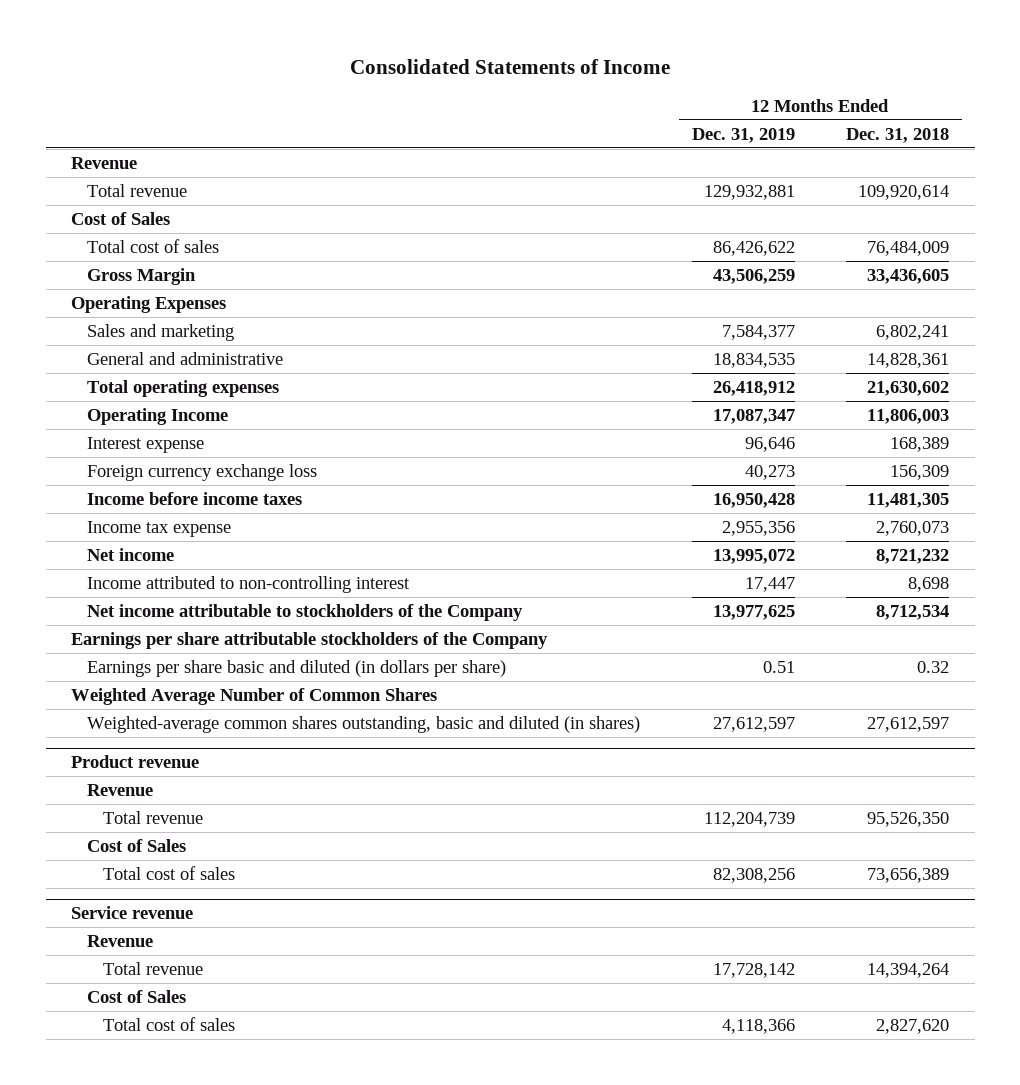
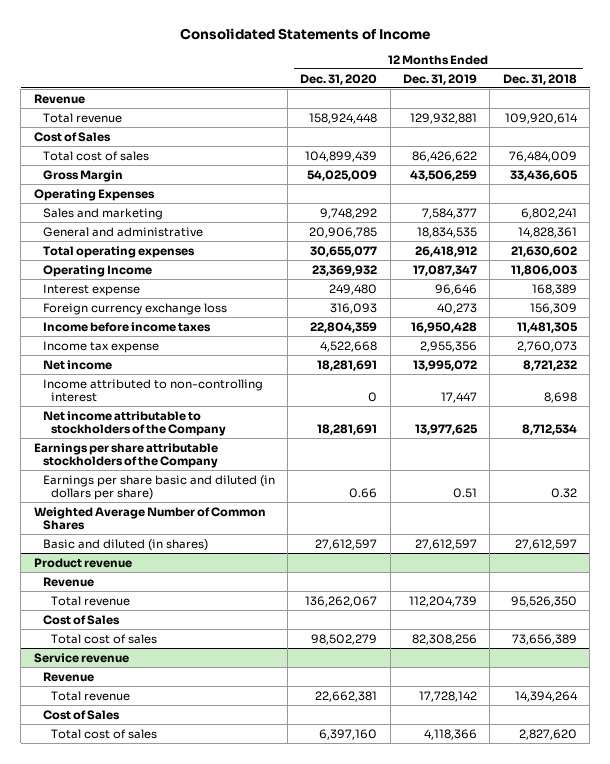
none -> [300,73,378,85] Dec. 31, 2020
[87,715,641,733] Weighted-average common shares outstanding, basic and diluted (in shares) -> [42,538,208,551] Basic and diluted (in shares)

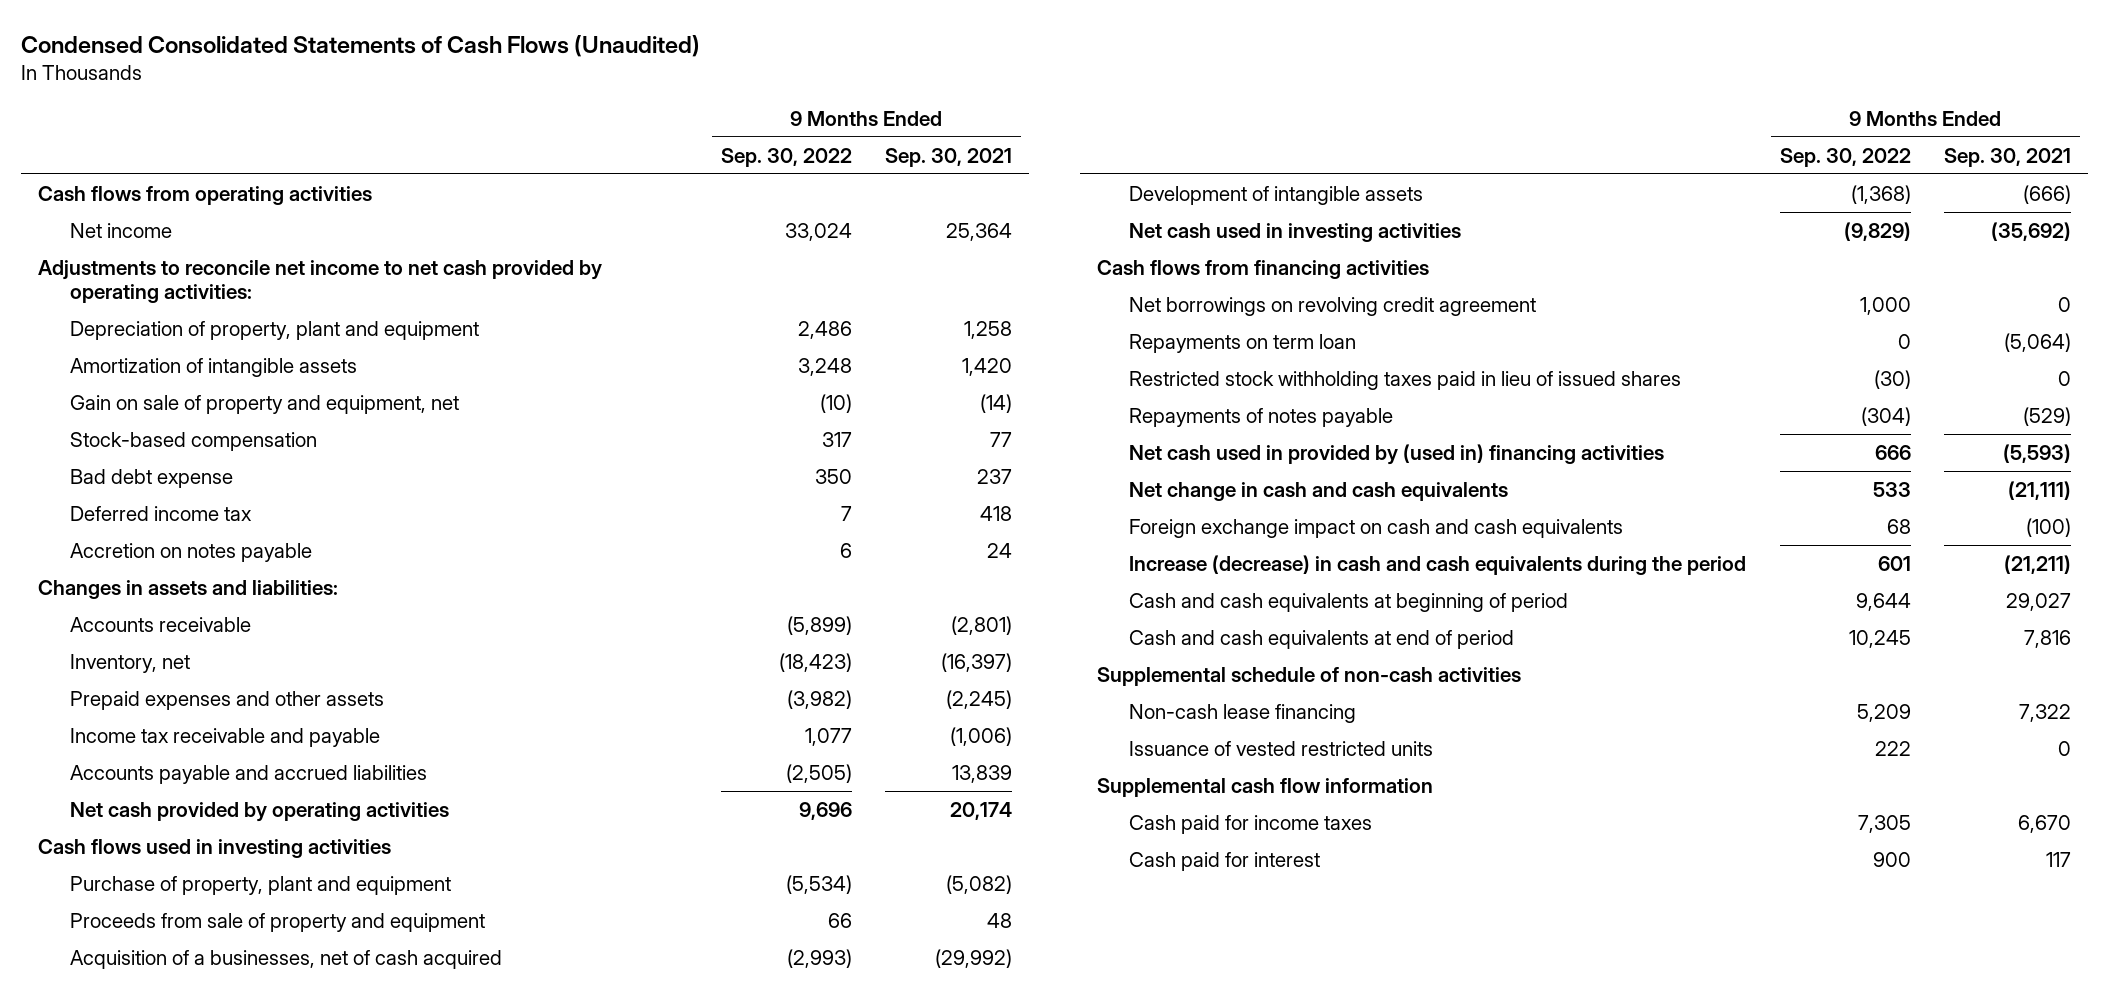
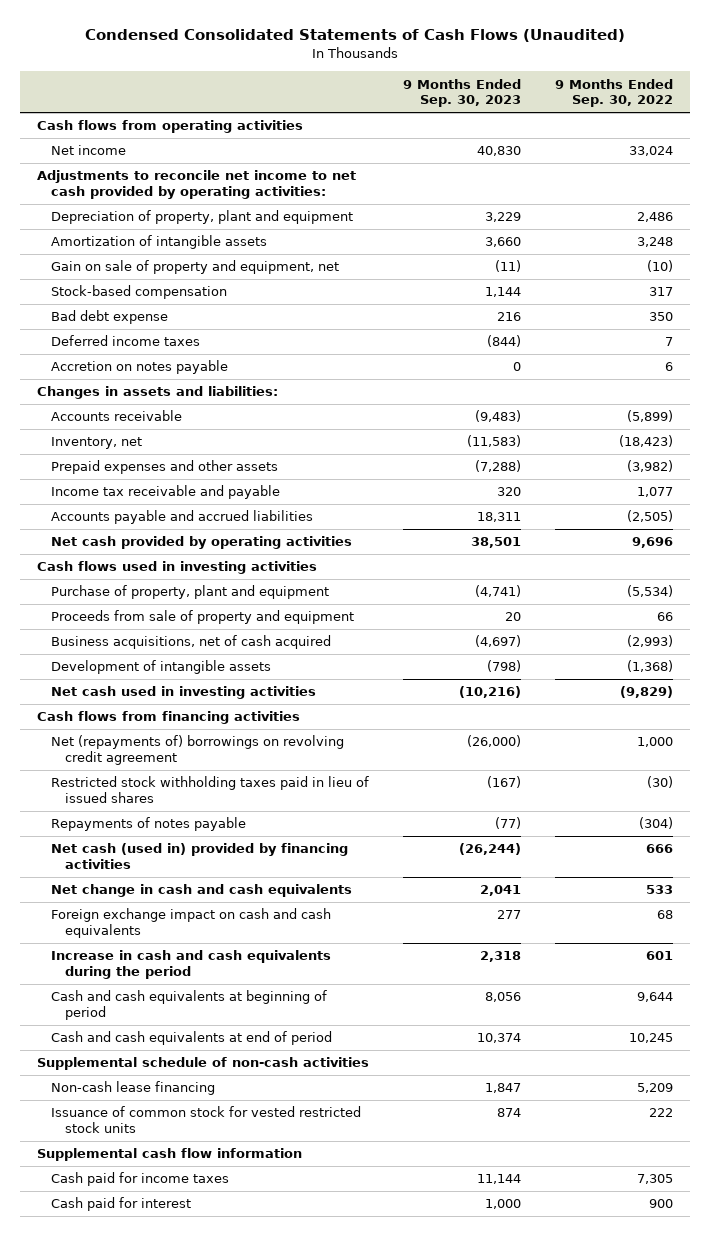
[885,147,1013,167] Sep. 30, 2021 -> none
none -> [403,78,522,108] 9 Months Ended Sep. 30, 2023
[69,505,252,521] Deferred income tax -> [51,335,201,347] Deferred income taxes
[69,949,502,969] Acquisition of a businesses, net of cash acquired -> [51,635,332,650] Business acquisitions, net of cash acquired
[1128,333,1356,353] Repayments on term loan -> none
[1128,296,1536,316] Net borrowings on revolving credit agreement -> [51,735,345,765] Net (repayments of) borrowings on revolving credit agreement
[1128,443,1664,465] Net cash used in provided by (used in) financing activities -> [51,843,349,869] Net cash (used in) provided by financing activities
[1128,554,1746,575] Increase (decrease) in cash and cash equivalents during the period -> [51,950,332,979] Increase in cash and cash equivalents during the period
[1128,740,1433,756] Issuance of vested restricted units -> [51,1106,362,1133] Issuance of common stock for vested restricted stock units

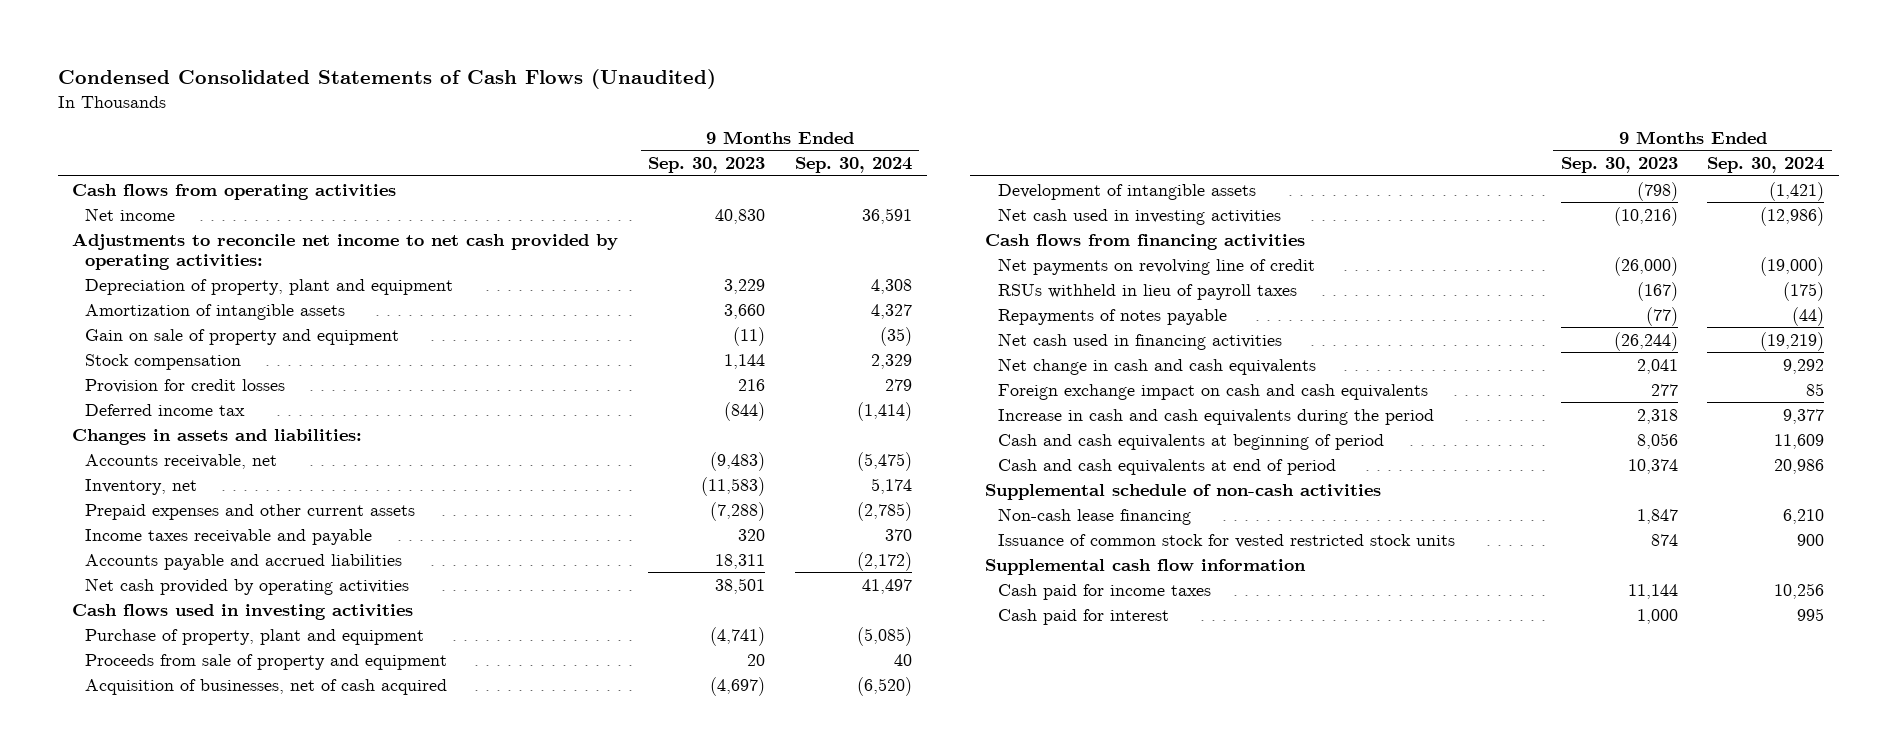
[555,78,674,108] 9 Months Ended Sep. 30, 2022 -> none
none -> [794,157,912,174] Sep. 30, 2024
[51,360,229,375] Accretion on notes payable -> none
[51,260,340,275] Gain on sale of property and equipment, net -> [85,328,400,345] Gain on sale of property and equipment
[51,285,228,300] Stock-based compensation -> [85,353,242,370] Stock compensation
[51,310,169,325] Bad debt expense -> [85,378,286,393] Provision for credit losses
[51,335,201,347] Deferred income taxes -> [85,403,246,416] Deferred income tax
[51,410,183,422] Accounts receivable -> [85,453,278,469] Accounts receivable, net
[51,460,279,475] Prepaid expenses and other assets -> [85,503,416,520] Prepaid expenses and other current assets
[51,485,281,500] Income tax receivable and payable -> [85,528,373,545] Income taxes receivable and payable
[51,635,332,650] Business acquisitions, net of cash acquired -> [85,678,448,695] Acquisition of businesses, net of cash acquired
[51,735,345,765] Net (repayments of) borrowings on revolving credit agreement -> [998,257,1316,275] Net payments on revolving line of credit
[51,776,370,803] Restricted stock withholding taxes paid in lieu of issued shares -> [998,283,1298,300] RSUs withheld in lieu of payroll taxes
[51,843,349,869] Net cash (used in) provided by financing activities -> [998,332,1283,350] Net cash used in financing activities

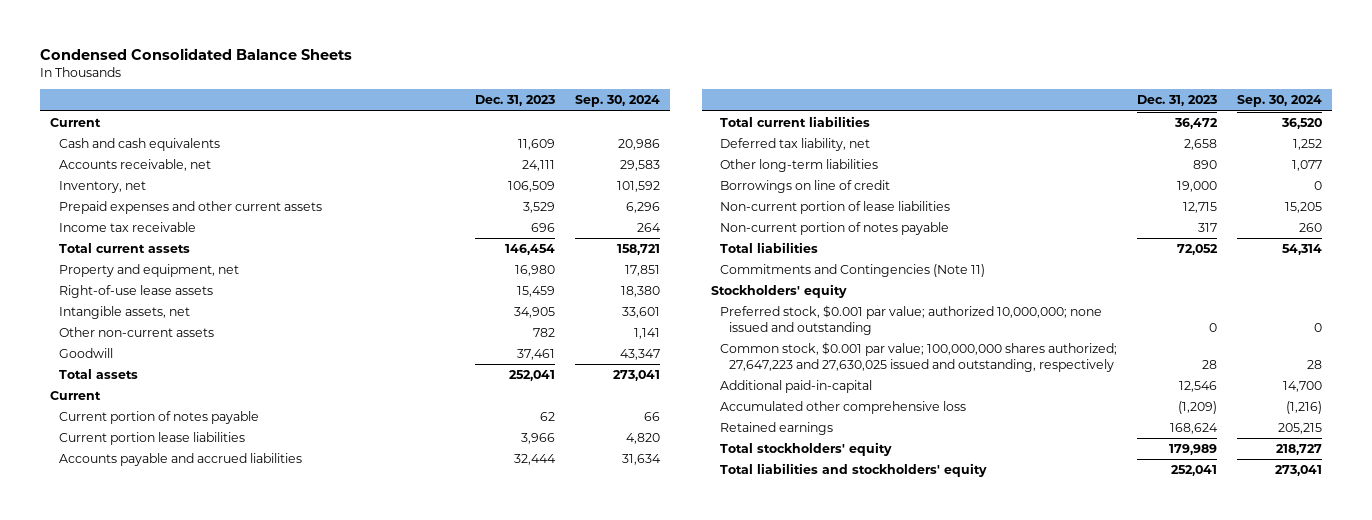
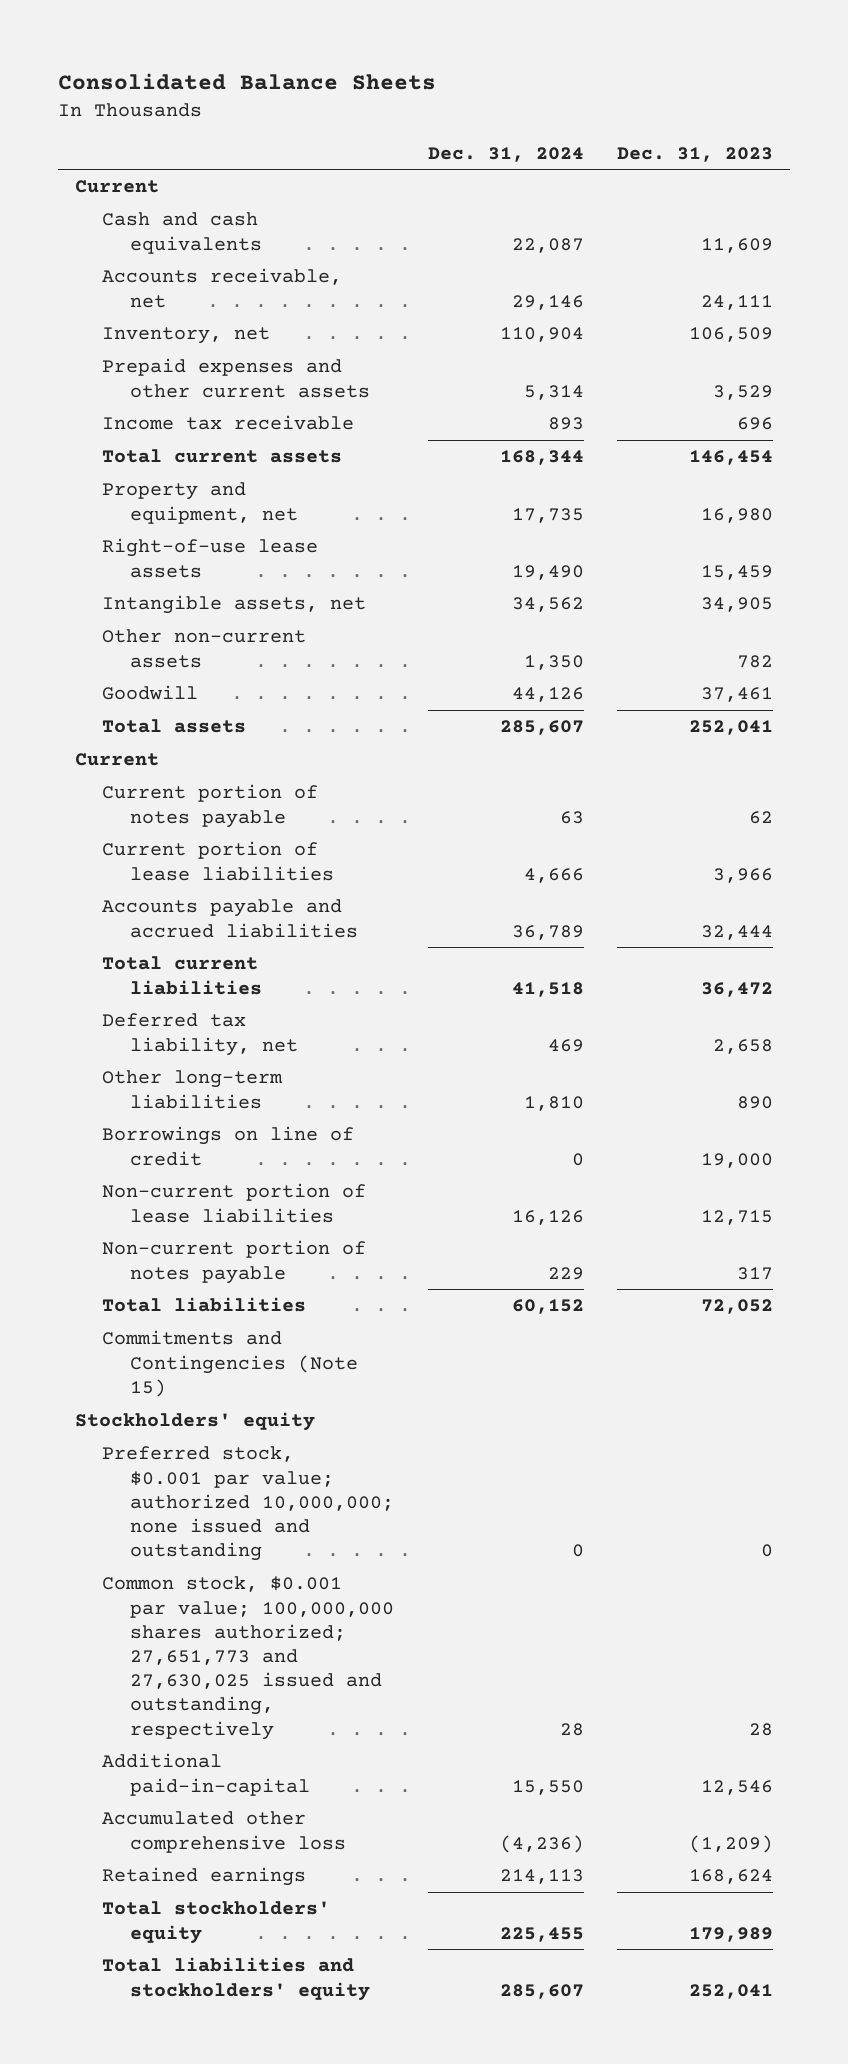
[39,47,352,60] Condensed Consolidated Balance Sheets -> [57,73,436,91] Consolidated Balance Sheets
[575,95,661,108] Sep. 30, 2024 -> none
none -> [427,146,584,162] Dec. 31, 2024
[58,432,245,446] Current portion lease liabilities -> [102,841,335,881] Current portion of lease liabilities
[720,264,986,278] Commitments and Contingencies (Note 11) -> [102,1330,359,1397] Commitments and Contingencies (Note 15)
[720,342,1118,372] Common stock, $0.001 par value; 100,000,000 shares authorized; 27,647,223 and 27,630,025 issued and outstanding, respectively -> [102,1576,395,1740] Common stock, $0.001 par value; 100,000,000 shares authorized; 27,651,773 and 27,630,025 issued and outstanding, respectively

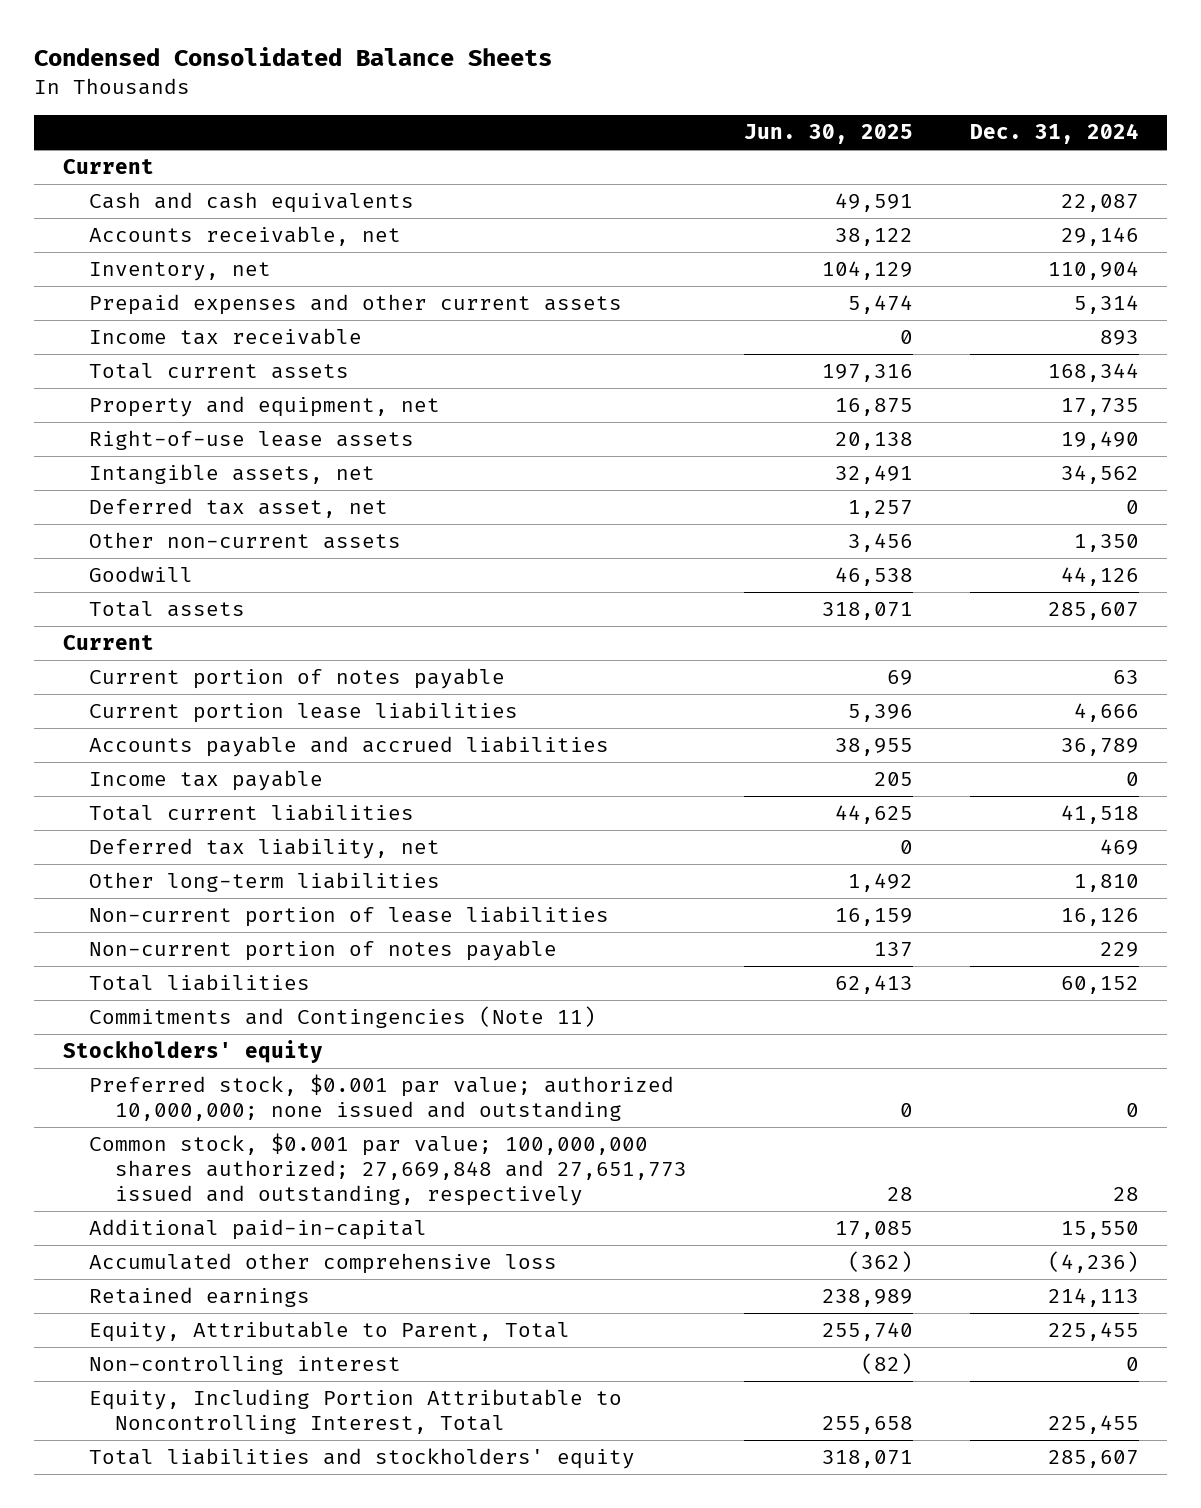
[57,73,436,91] Consolidated Balance Sheets -> [34,47,553,67] Condensed Consolidated Balance Sheets
[617,146,774,162] Dec. 31, 2023 -> none
none -> [743,124,913,145] Jun. 30, 2025
none -> [88,498,388,519] Deferred tax asset, net
[102,841,335,881] Current portion of lease liabilities -> [88,702,518,724] Current portion lease liabilities
none -> [88,770,323,792] Income tax payable
[102,1126,355,1166] Borrowings on line of credit -> none
[102,1330,359,1397] Commitments and Contingencies (Note 15) -> [88,1006,596,1029] Commitments and Contingencies (Note 11)
[102,1576,395,1740] Common stock, $0.001 par value; 100,000,000 shares authorized; 27,651,773 and 27,630,025 issued and outstanding, respectively -> [88,1133,688,1206] Common stock, $0.001 par value; 100,000,000 shares authorized; 27,669,848 and 27,651,773 issued and outstanding, respectively
[102,1901,331,1944] Total stockholders' equity -> [88,1321,570,1343] Equity, Attributable to Parent, Total
none -> [88,1356,401,1376] Non-controlling interest
none -> [88,1389,622,1435] Equity, Including Portion Attributable to Noncontrolling Interest, Total

